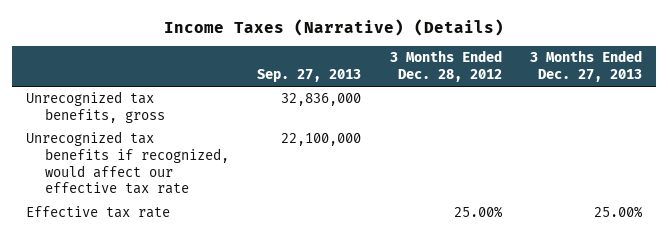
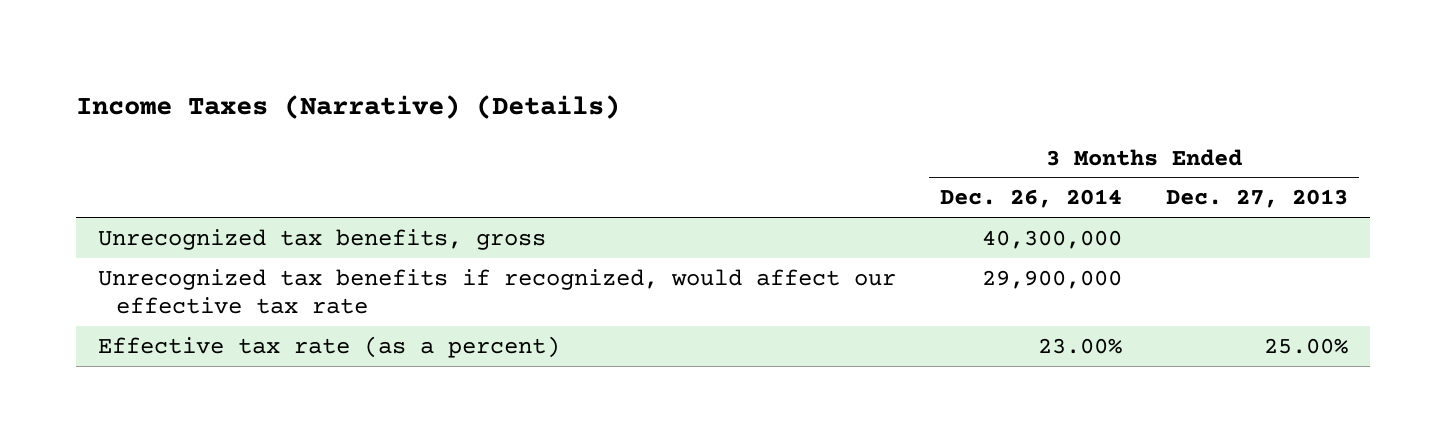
[257,69,362,83] Sep. 27, 2013 -> none
[389,50,502,83] 3 Months Ended Dec. 28, 2012 -> none
none -> [939,189,1122,209] Dec. 26, 2014
[26,206,171,219] Effective tax rate -> [98,335,561,358] Effective tax rate (as a percent)

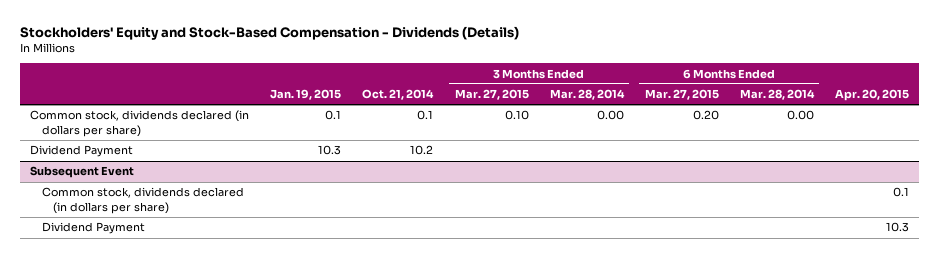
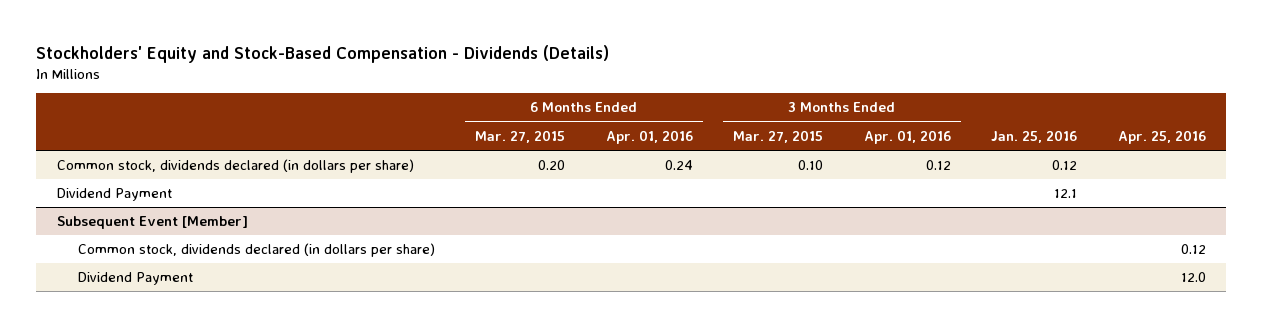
[270,89,342,101] Jan. 19, 2015 -> none
[362,89,435,101] Oct. 21, 2014 -> none
[549,89,625,101] Mar. 28, 2014 -> none
[739,89,815,101] Mar. 28, 2014 -> none
[834,89,909,102] Apr. 20, 2015 -> none
none -> [605,129,693,144] Apr. 01, 2016
none -> [863,129,951,144] Apr. 01, 2016
none -> [991,129,1078,143] Jan. 25, 2016
none -> [1117,129,1206,144] Apr. 25, 2016
[30,166,135,179] Subsequent Event -> [56,216,248,230] Subsequent Event [Member]

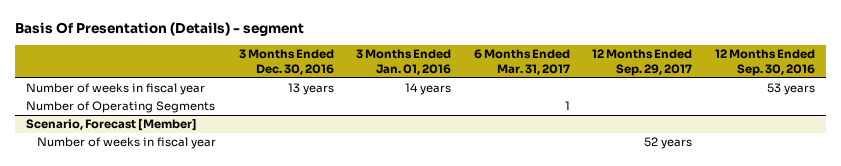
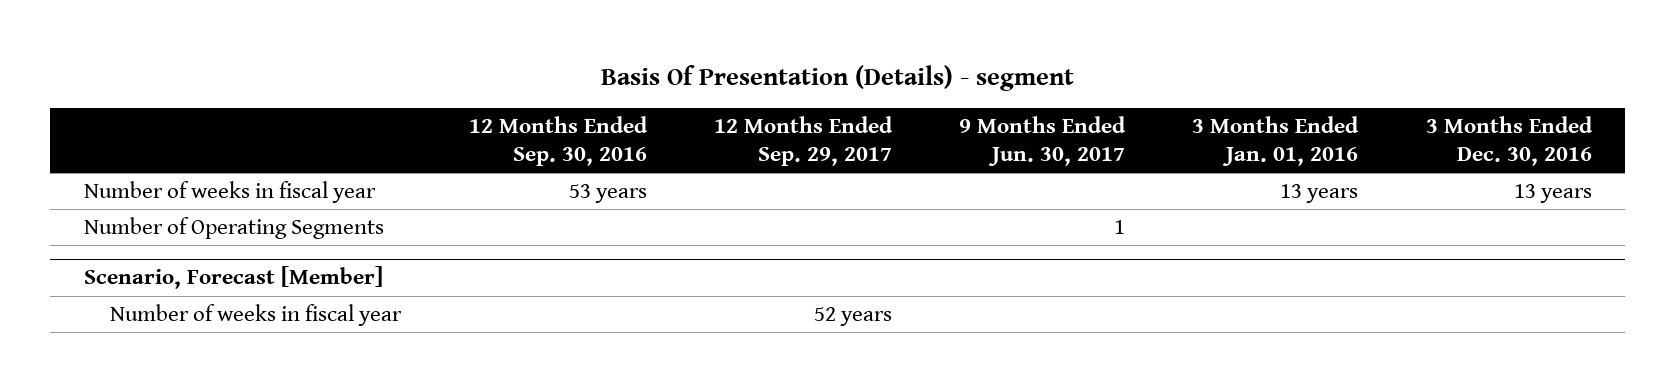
[473,48,570,75] 6 Months Ended Mar. 31, 2017 -> none
none -> [959,115,1127,167] 9 Months Ended Jun. 30, 2017
[405,83,452,96] 14 years -> [1280,184,1359,204] 13 years

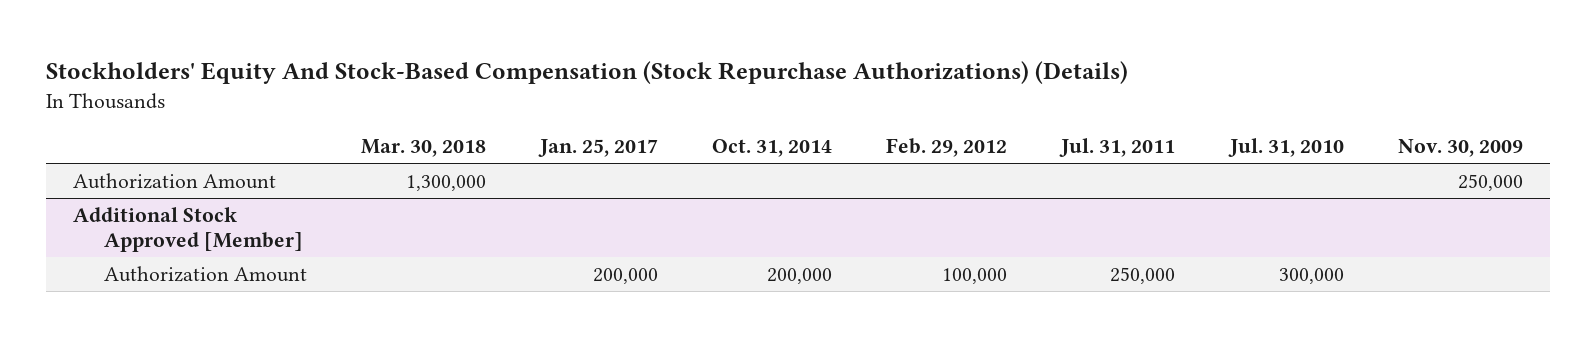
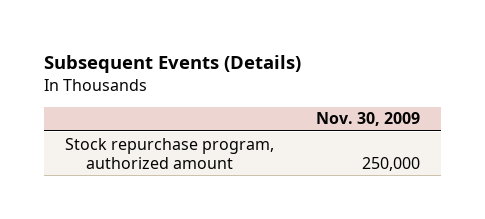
[46,61,1129,85] Stockholders' Equity And Stock-Based Compensation (Stock Repurchase Authorizations) (Details) -> [44,55,302,74] Subsequent Events (Details)
[360,139,486,158] Mar. 30, 2018 -> none
[538,139,659,158] Jan. 25, 2017 -> none
[712,139,833,158] Oct. 31, 2014 -> none
[886,138,1008,158] Feb. 29, 2012 -> none
[1059,138,1176,158] Jul. 31, 2011 -> none
[1227,138,1344,158] Jul. 31, 2010 -> none
[73,206,303,253] Additional Stock Approved [Member] -> none
[103,265,307,282] Authorization Amount -> none
[73,172,277,189] Authorization Amount -> [65,137,275,169] Stock repurchase program, authorized amount

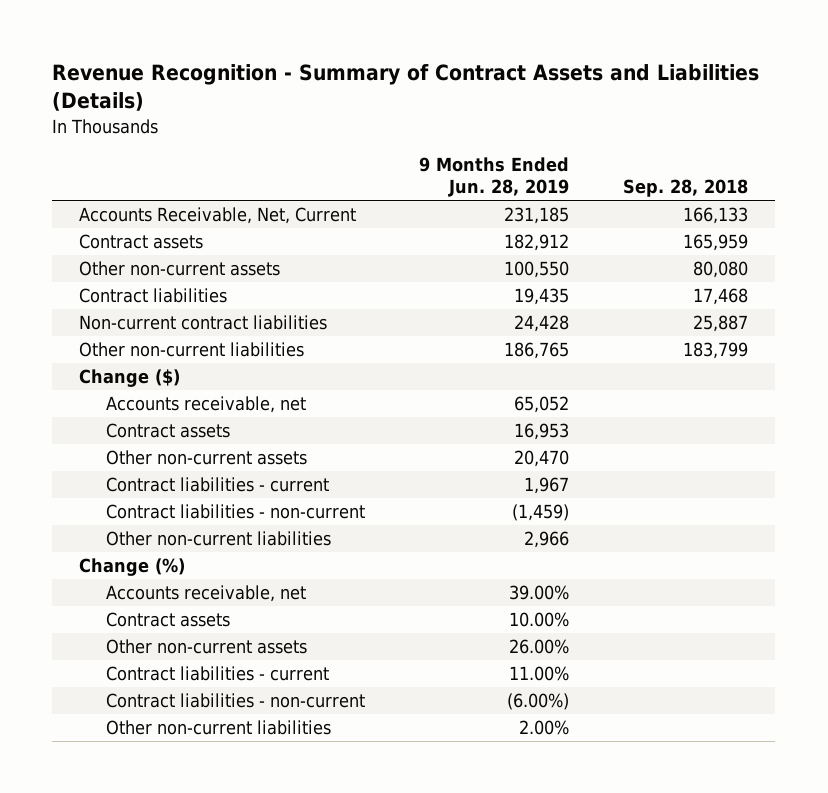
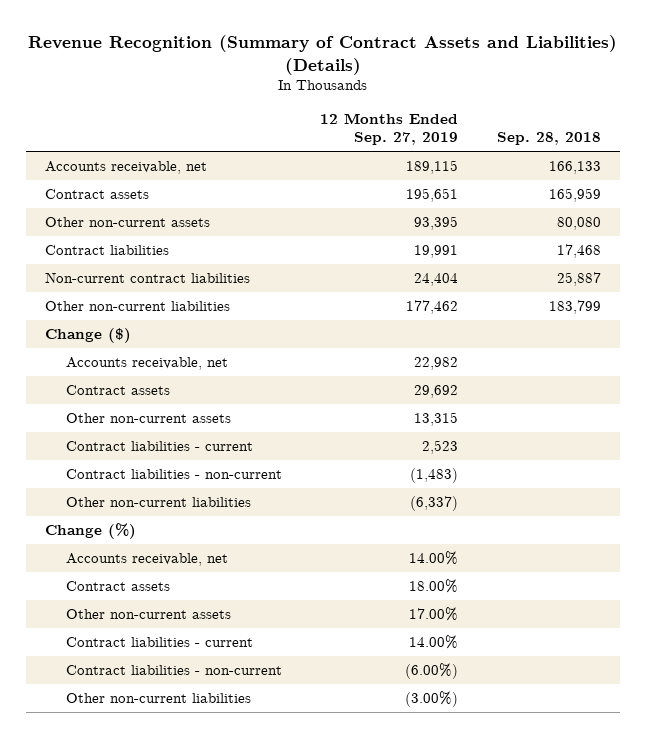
[52,64,760,112] Revenue Recognition - Summary of Contract Assets and Liabilities (Details) -> [27,35,617,75] Revenue Recognition (Summary of Contract Assets and Liabilities) (Details)
[419,157,570,198] 9 Months Ended Jun. 28, 2019 -> none
none -> [320,113,459,146] 12 Months Ended Sep. 27, 2019
[79,207,357,225] Accounts Receivable, Net, Current -> [44,161,207,175] Accounts receivable, net

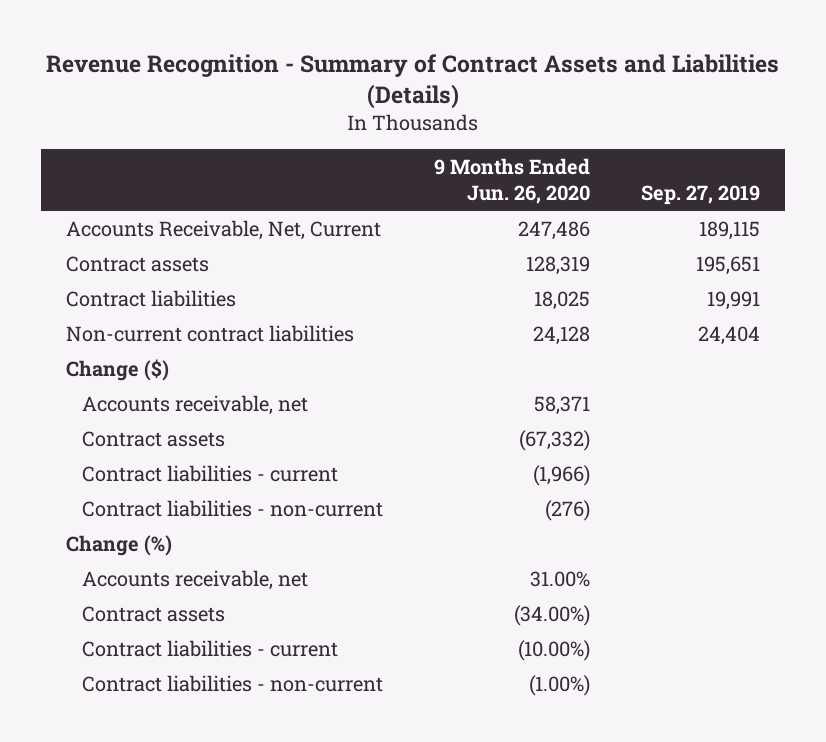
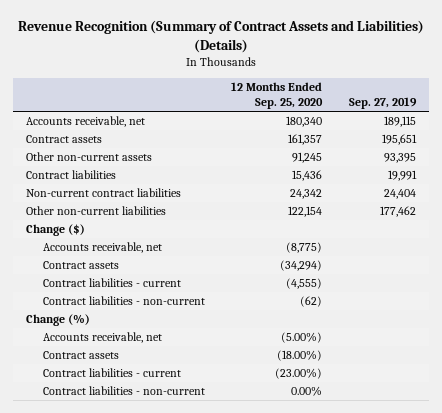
[45,53,779,109] Revenue Recognition - Summary of Contract Assets and Liabilities (Details) -> [18,20,425,53] Revenue Recognition (Summary of Contract Assets and Liabilities) (Details)
[433,158,590,204] 9 Months Ended Jun. 26, 2020 -> none
none -> [231,82,324,110] 12 Months Ended Sep. 25, 2020
[66,219,382,240] Accounts Receivable, Net, Current -> [26,116,146,128] Accounts receivable, net
none -> [26,152,153,162] Other non-current assets
none -> [26,206,167,216] Other non-current liabilities

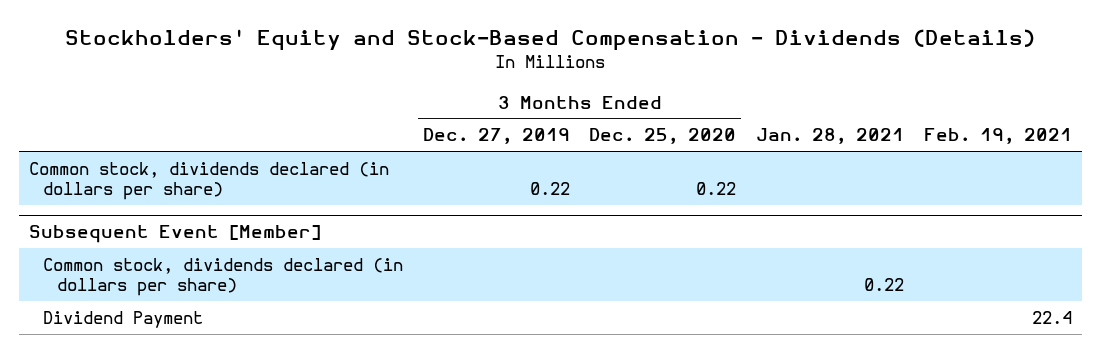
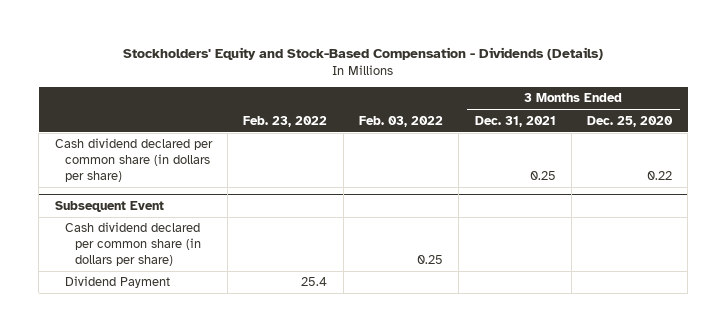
[422,128,570,145] Dec. 27, 2019 -> none
[756,128,905,145] Jan. 28, 2021 -> none
[924,128,1073,145] Feb. 19, 2021 -> none
none -> [243,115,328,127] Feb. 23, 2022
none -> [358,115,443,127] Feb. 03, 2022
none -> [474,115,556,127] Dec. 31, 2021
[28,161,389,200] Common stock, dividends declared (in dollars per share) -> [54,138,213,183] Cash dividend declared per common share (in dollars per share)
[28,224,321,243] Subsequent Event [Member] -> [54,201,164,213] Subsequent Event
[42,257,403,296] Common stock, dividends declared (in dollars per share) -> [64,222,201,267] Cash dividend declared per common share (in dollars per share)

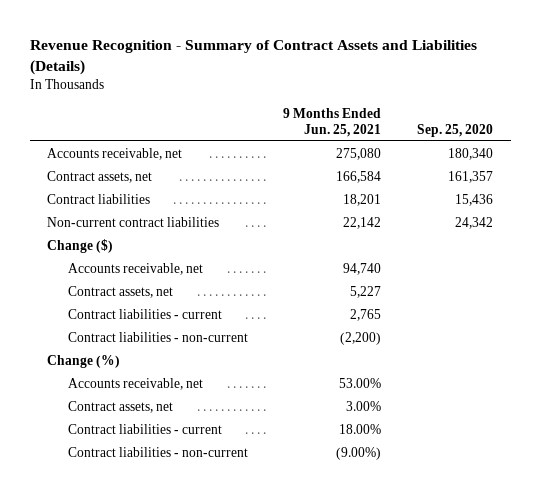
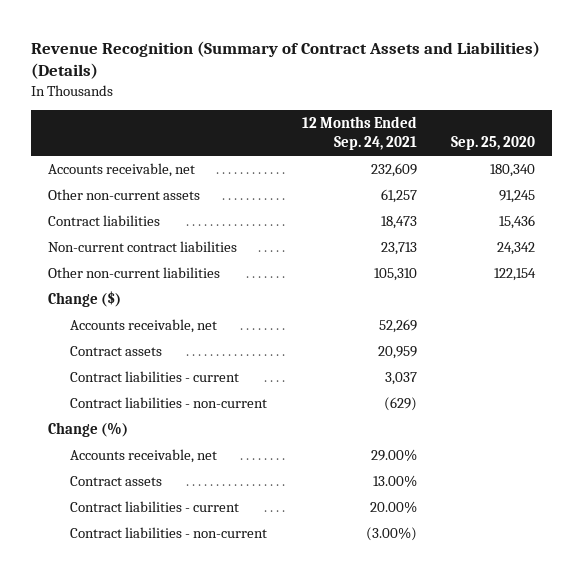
[29,40,477,75] Revenue Recognition - Summary of Contract Assets and Liabilities (Details) -> [30,40,540,80] Revenue Recognition (Summary of Contract Assets and Liabilities) (Details)
[283,107,382,137] 9 Months Ended Jun. 25, 2021 -> none
none -> [301,116,417,150] 12 Months Ended Sep. 24, 2021
[47,170,153,183] Contract assets, net -> none
none -> [47,188,200,200] Other non-current assets
none -> [47,266,220,278] Other non-current liabilities
[68,285,174,298] Contract assets, net -> [70,345,163,356] Contract assets
[68,400,174,413] Contract assets, net -> [70,475,163,486] Contract assets

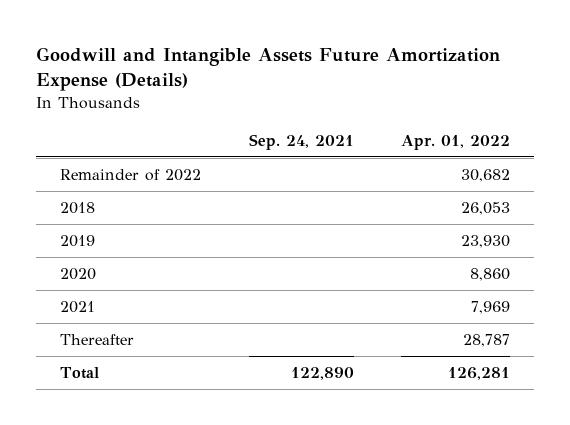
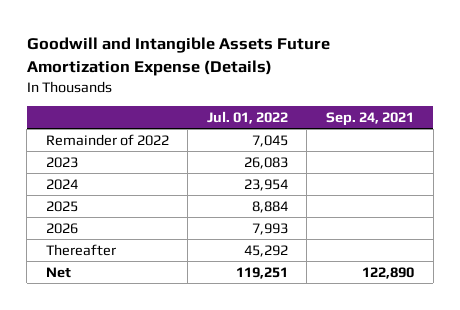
[401,134,511,150] Apr. 01, 2022 -> none
none -> [206,110,288,124] Jul. 01, 2022
[59,201,95,214] 2018 -> [45,156,78,168] 2023
[59,234,95,247] 2019 -> [45,178,78,190] 2024
[59,267,96,280] 2020 -> [45,200,78,212] 2025
[59,300,95,313] 2021 -> [45,222,78,234] 2026
[59,366,99,379] Total -> [45,266,71,278] Net

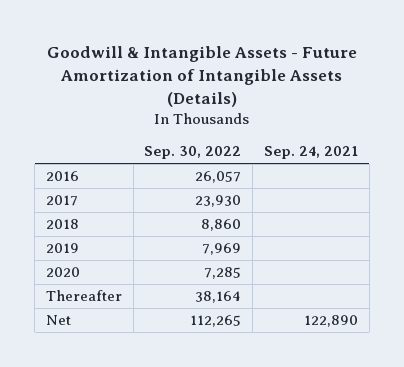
[26,37,330,76] Goodwill and Intangible Assets Future Amortization Expense (Details) -> [46,45,357,107] Goodwill & Intangible Assets - Future Amortization of Intangible Assets (Details)
[206,110,288,124] Jul. 01, 2022 -> none
none -> [144,146,242,160] Sep. 30, 2022
[45,133,169,146] Remainder of 2022 -> [45,171,79,182] 2016
[45,156,78,168] 2023 -> [45,195,78,207] 2017
[45,178,78,190] 2024 -> [45,219,79,230] 2018
[45,200,78,212] 2025 -> [45,243,79,254] 2019
[45,222,78,234] 2026 -> [45,267,80,278] 2020

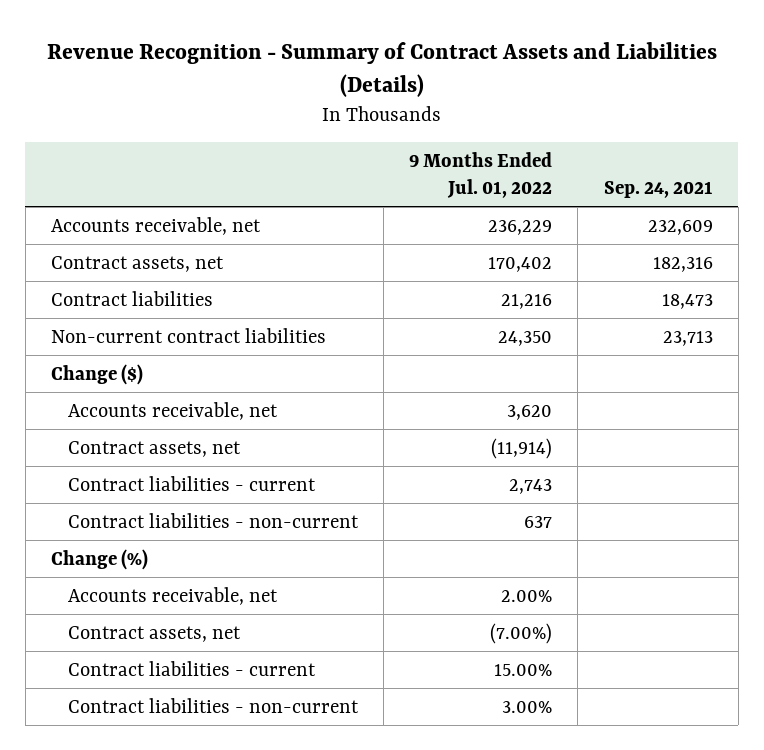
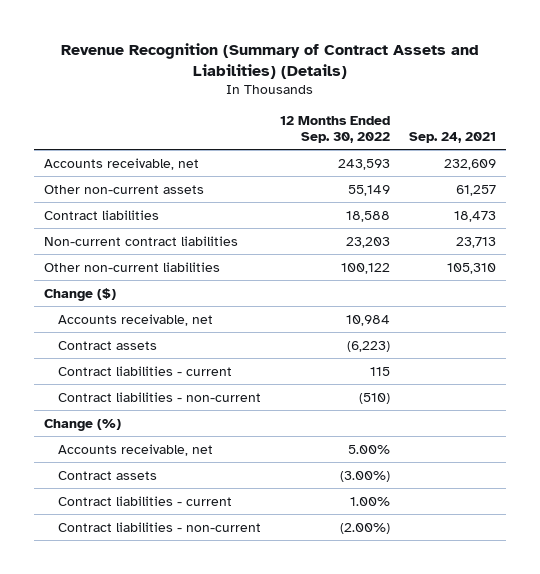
[46,41,717,97] Revenue Recognition - Summary of Contract Assets and Liabilities (Details) -> [61,42,480,79] Revenue Recognition (Summary of Contract Assets and Liabilities) (Details)
[409,151,553,198] 9 Months Ended Jul. 01, 2022 -> none
none -> [280,116,391,143] 12 Months Ended Sep. 30, 2022
[50,255,224,272] Contract assets, net -> none
none -> [43,184,204,194] Other non-current assets
none -> [43,261,220,272] Other non-current liabilities
[67,440,241,457] Contract assets, net -> [57,340,157,350] Contract assets
[67,625,241,642] Contract assets, net -> [57,470,157,480] Contract assets

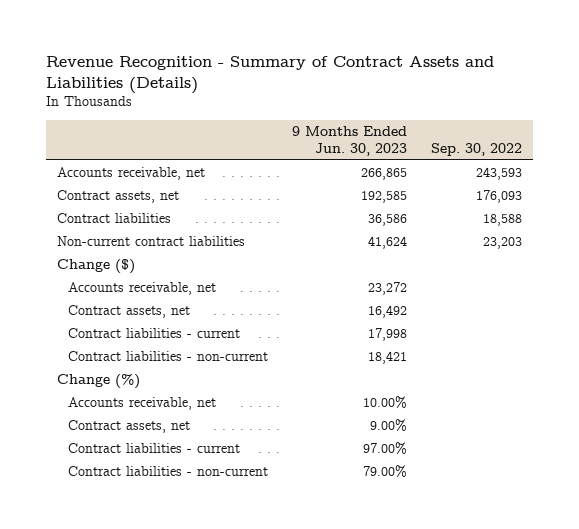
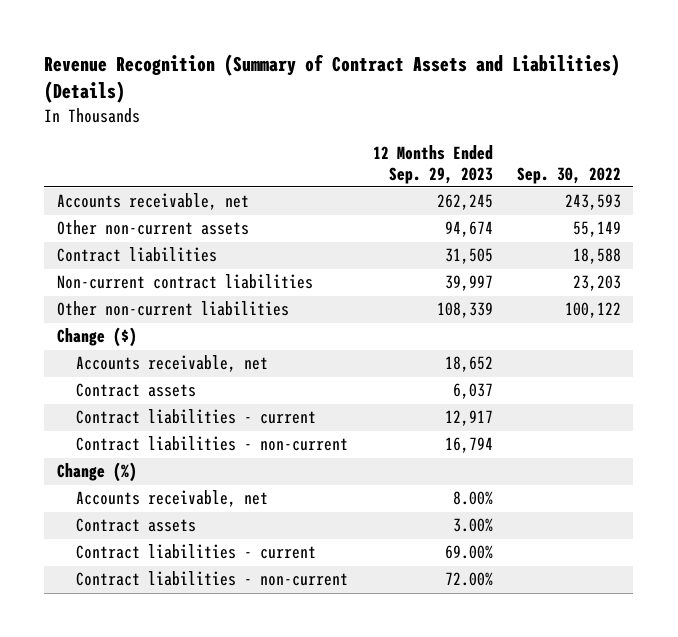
[45,55,494,94] Revenue Recognition - Summary of Contract Assets and Liabilities (Details) -> [44,54,621,104] Revenue Recognition (Summary of Contract Assets and Liabilities) (Details)
[291,125,407,157] 9 Months Ended Jun. 30, 2023 -> none
none -> [372,144,493,184] 12 Months Ended Sep. 29, 2023
[57,190,180,204] Contract assets, net -> none
none -> [56,220,249,236] Other non-current assets
none -> [56,301,289,317] Other non-current liabilities
[68,305,191,319] Contract assets, net -> [76,383,197,398] Contract assets
[68,420,191,434] Contract assets, net -> [76,518,197,533] Contract assets

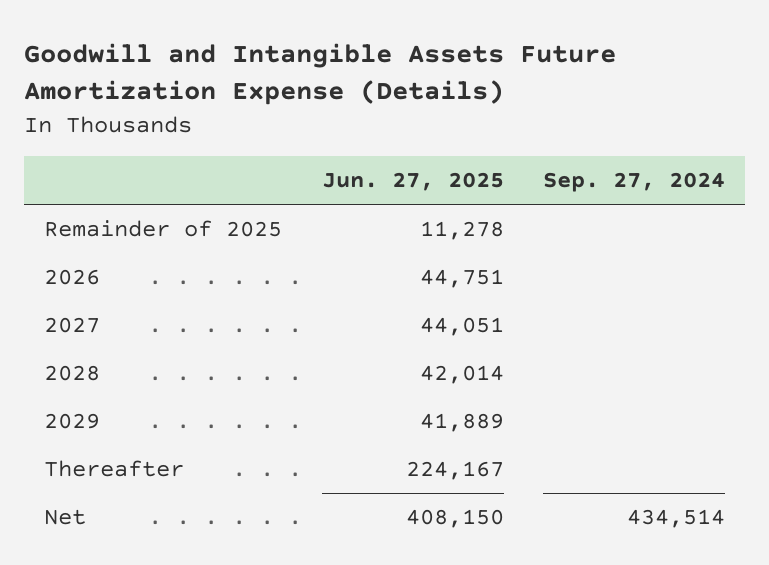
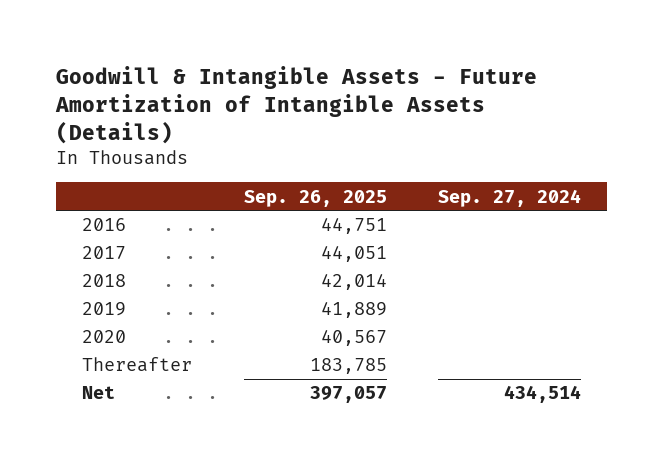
[24,42,617,106] Goodwill and Intangible Assets Future Amortization Expense (Details) -> [55,66,538,144] Goodwill & Intangible Assets - Future Amortization of Intangible Assets (Details)
[321,172,504,192] Jun. 27, 2025 -> none
none -> [243,189,387,207] Sep. 26, 2025
[44,220,283,238] Remainder of 2025 -> [82,218,127,232] 2016
[44,269,101,286] 2026 -> [82,246,127,260] 2017
[44,317,101,334] 2027 -> [82,274,127,288] 2018
[44,365,101,382] 2028 -> [82,302,127,317] 2019
[44,413,101,430] 2029 -> [82,330,127,344] 2020

